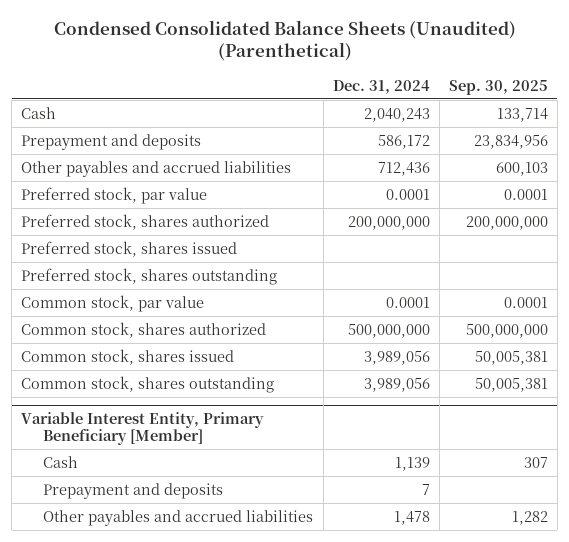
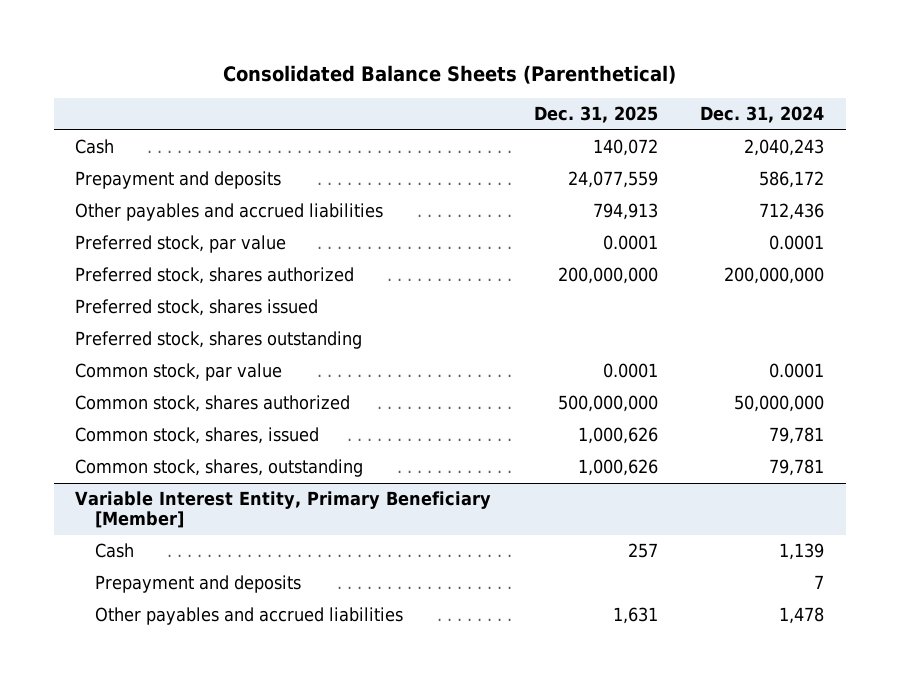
[53,19,516,62] Condensed Consolidated Balance Sheets (Unaudited) (Parenthetical) -> [222,64,676,84] Consolidated Balance Sheets (Parenthetical)
[448,79,548,95] Sep. 30, 2025 -> none
none -> [533,106,658,124] Dec. 31, 2025
[347,323,430,338] 500,000,000 -> [734,395,825,413] 50,000,000
[21,348,235,365] Common stock, shares issued -> [75,427,320,445] Common stock, shares, issued
[363,350,430,365] 3,989,056 -> [769,427,825,445] 79,781
[21,375,275,393] Common stock, shares outstanding -> [75,459,364,478] Common stock, shares, outstanding
[363,377,430,392] 3,989,056 -> [769,459,825,477] 79,781

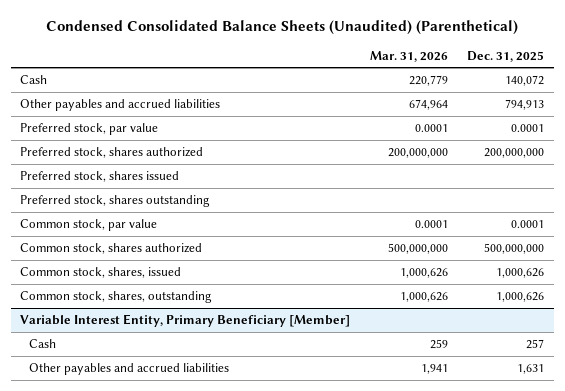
[222,64,676,84] Consolidated Balance Sheets (Parenthetical) -> [46,19,519,35] Condensed Consolidated Balance Sheets (Unaudited) (Parenthetical)
[700,106,825,124] Dec. 31, 2024 -> none
none -> [369,50,448,62] Mar. 31, 2026
[75,171,282,190] Prepayment and deposits -> none
[95,575,302,594] Prepayment and deposits -> none

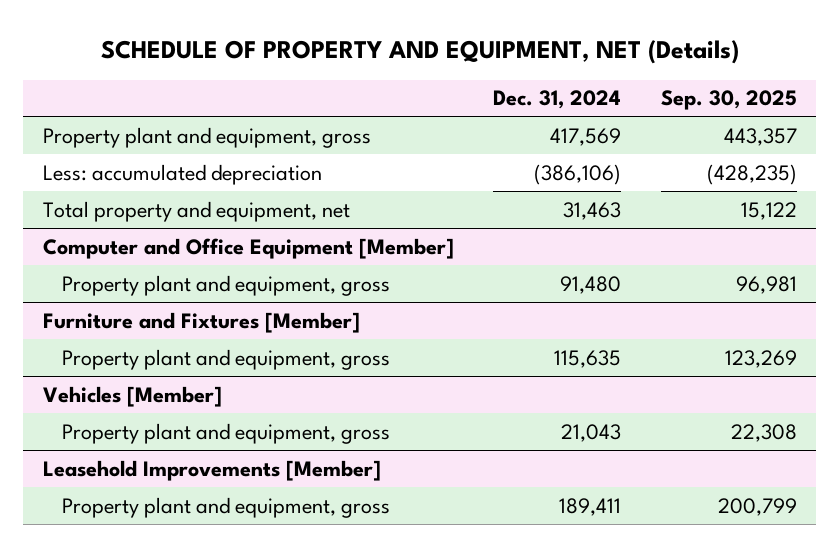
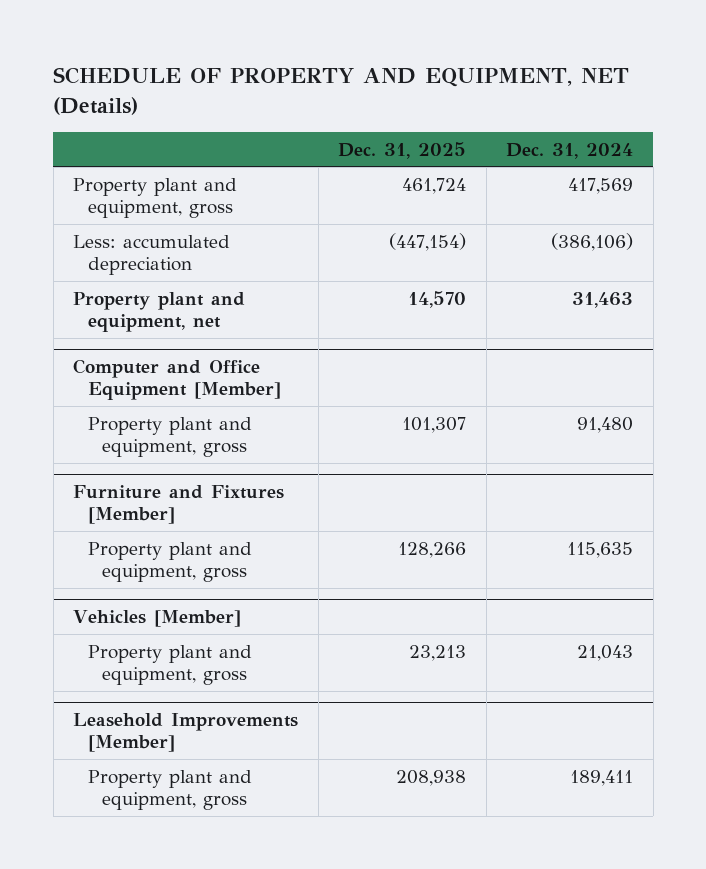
[660,90,797,111] Sep. 30, 2025 -> none
none -> [338,141,467,159] Dec. 31, 2025
[42,200,350,222] Total property and equipment, net -> [73,291,246,333] Property plant and equipment, net

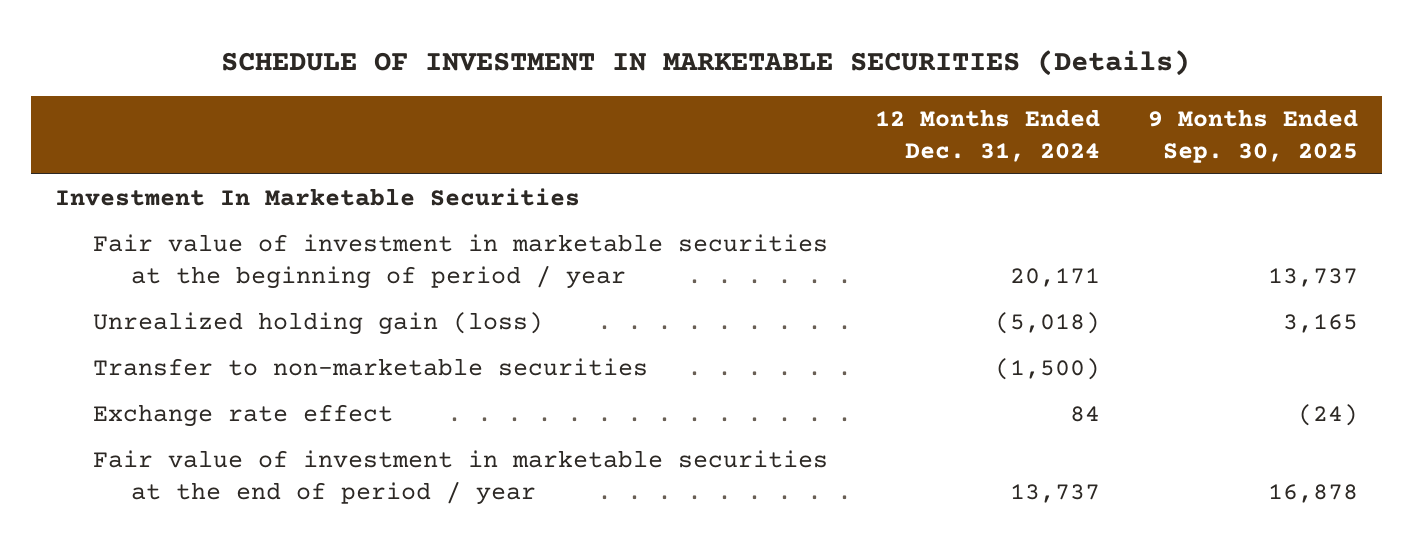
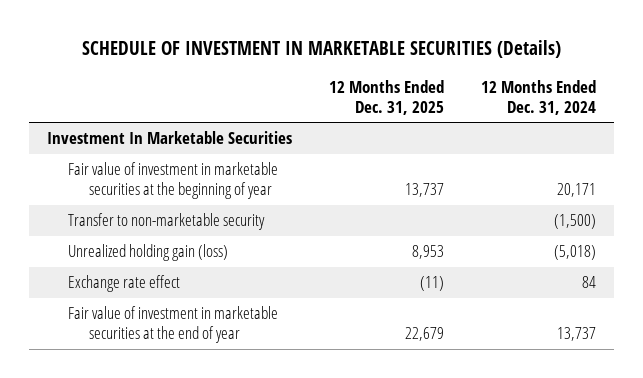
[1147,109,1358,163] 9 Months Ended Sep. 30, 2025 -> none
none -> [329,79,445,115] 12 Months Ended Dec. 31, 2025
[92,234,828,290] Fair value of investment in marketable securities at the beginning of period / year -> [68,162,279,200] Fair value of investment in marketable securities at the beginning of year
none -> [68,213,266,231] Transfer to non-marketable security
[92,358,648,377] Transfer to non-marketable securities -> none
[92,450,828,506] Fair value of investment in marketable securities at the end of period / year -> [68,306,279,344] Fair value of investment in marketable securities at the end of year

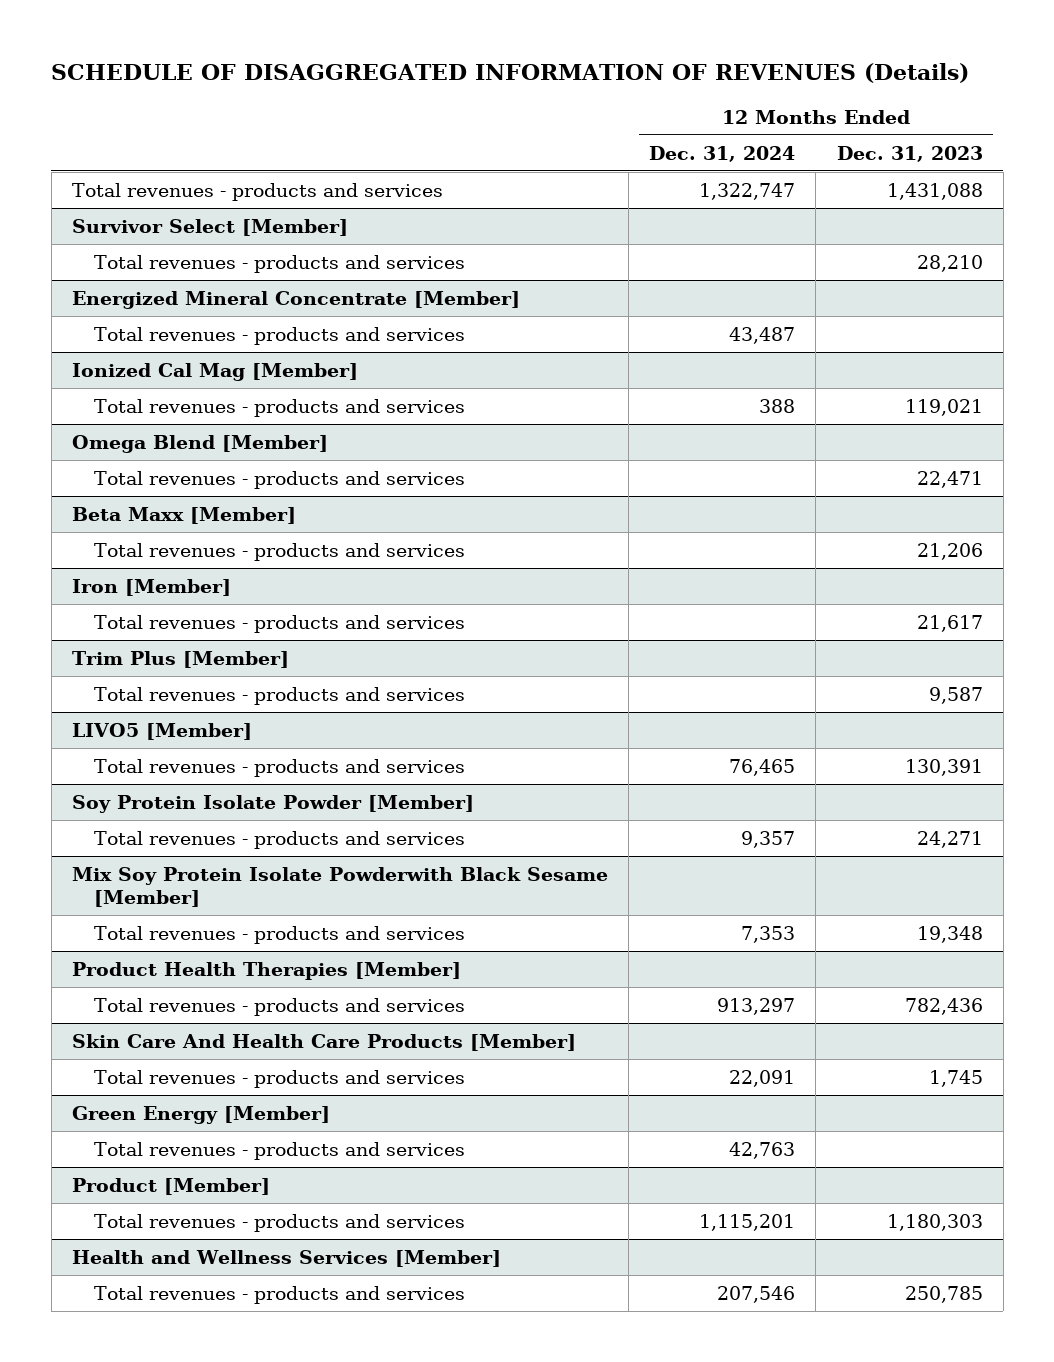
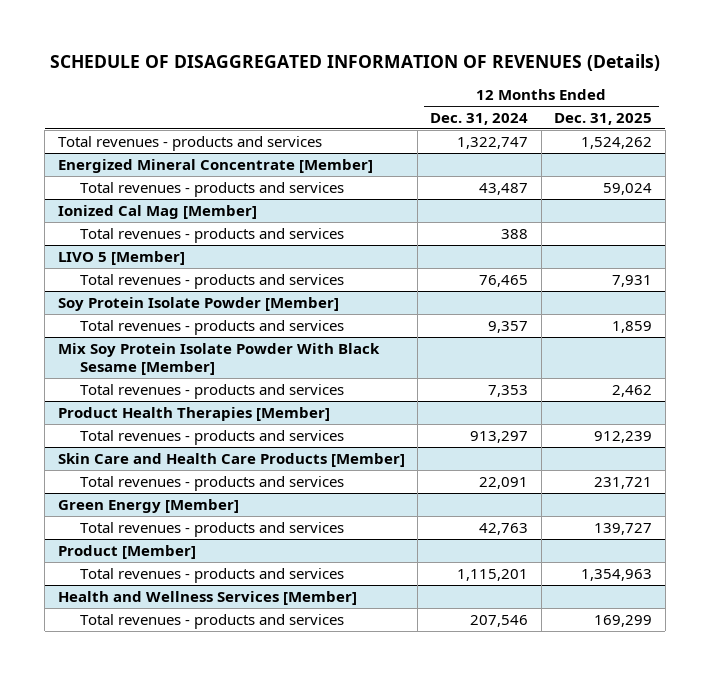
[836,145,983,162] Dec. 31, 2023 -> none
none -> [554,112,653,125] Dec. 31, 2025
[71,218,348,236] Survivor Select [Member] -> none
[94,254,466,273] Total revenues - products and services -> none
[71,434,328,453] Omega Blend [Member] -> none
[94,470,466,489] Total revenues - products and services -> none
[71,506,296,524] Beta Maxx [Member] -> none
[94,542,466,561] Total revenues - products and services -> none
[71,578,231,596] Iron [Member] -> none
[94,614,466,633] Total revenues - products and services -> none
[71,650,289,668] Trim Plus [Member] -> none
[94,686,466,705] Total revenues - products and services -> none
[71,722,252,740] LIVO5 [Member] -> [57,250,185,265] LIVO 5 [Member]
[71,866,608,907] Mix Soy Protein Isolate Powderwith Black Sesame [Member] -> [57,342,380,376] Mix Soy Protein Isolate Powder With Black Sesame [Member]
[71,1033,576,1051] Skin Care And Health Care Products [Member] -> [57,452,405,467] Skin Care and Health Care Products [Member]

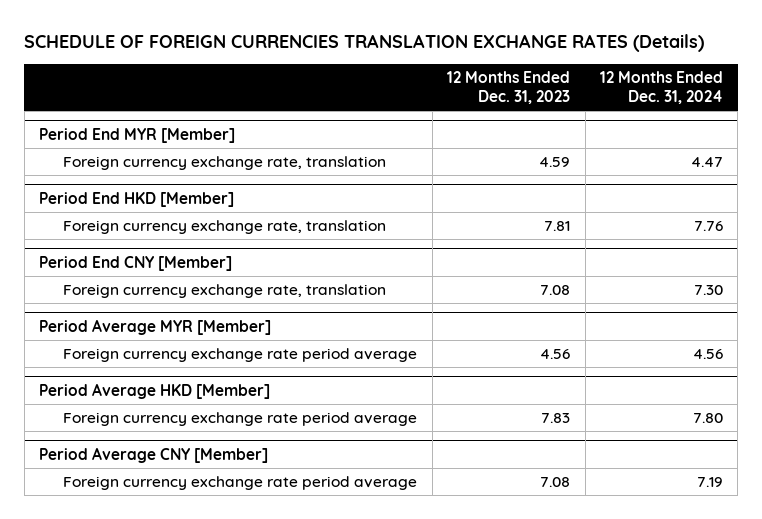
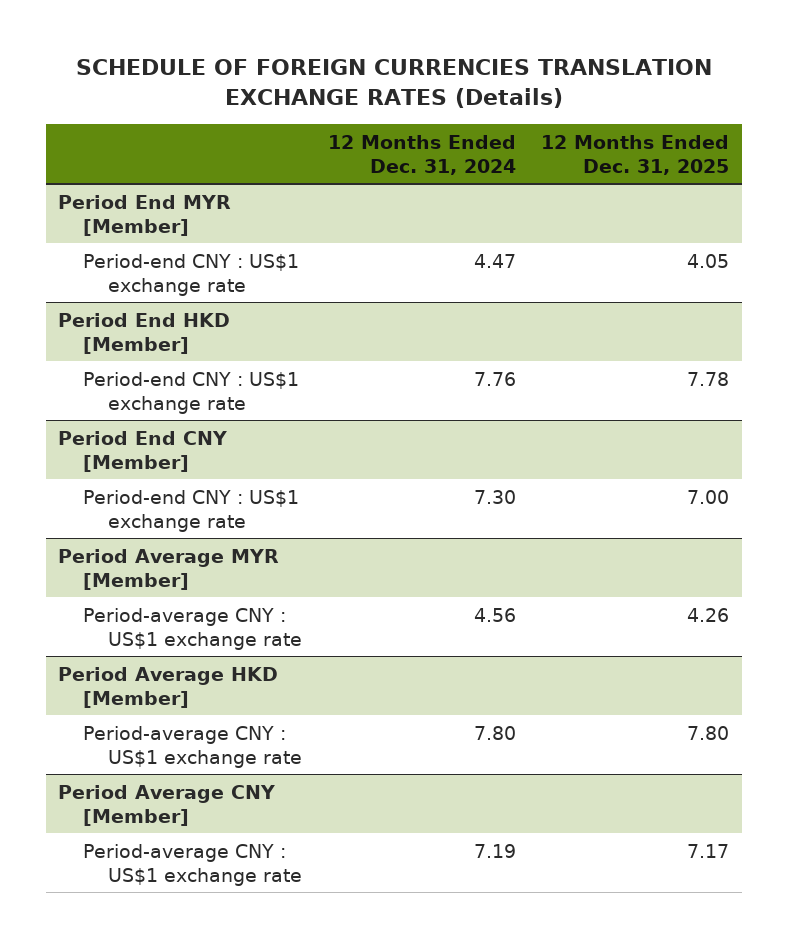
[447,70,571,105] 12 Months Ended Dec. 31, 2023 -> none
none -> [541,134,730,175] 12 Months Ended Dec. 31, 2025
[63,156,387,171] Foreign currency exchange rate, translation -> [83,253,300,296] Period-end CNY : US$1 exchange rate
[63,220,387,235] Foreign currency exchange rate, translation -> [83,371,300,414] Period-end CNY : US$1 exchange rate
[63,284,387,299] Foreign currency exchange rate, translation -> [83,489,300,532] Period-end CNY : US$1 exchange rate
[63,348,418,363] Foreign currency exchange rate period average -> [83,607,302,650] Period-average CNY : US$1 exchange rate
[63,412,418,427] Foreign currency exchange rate period average -> [83,725,302,768] Period-average CNY : US$1 exchange rate
[63,476,418,491] Foreign currency exchange rate period average -> [83,843,302,886] Period-average CNY : US$1 exchange rate

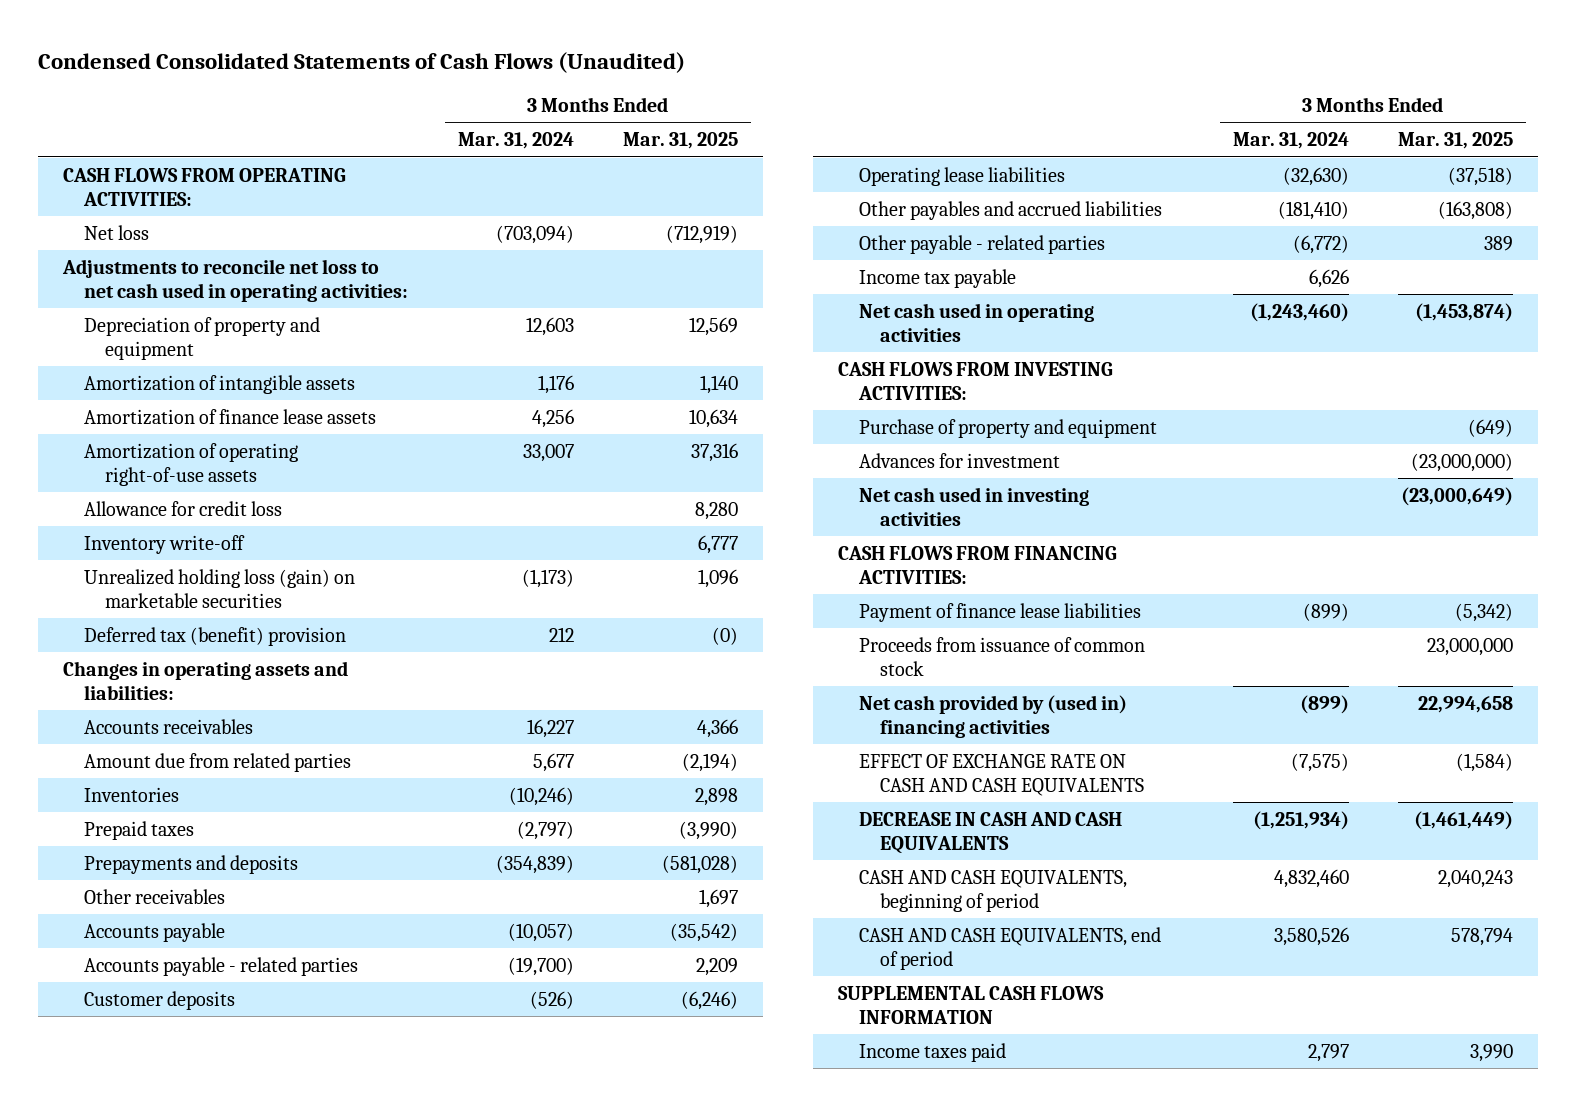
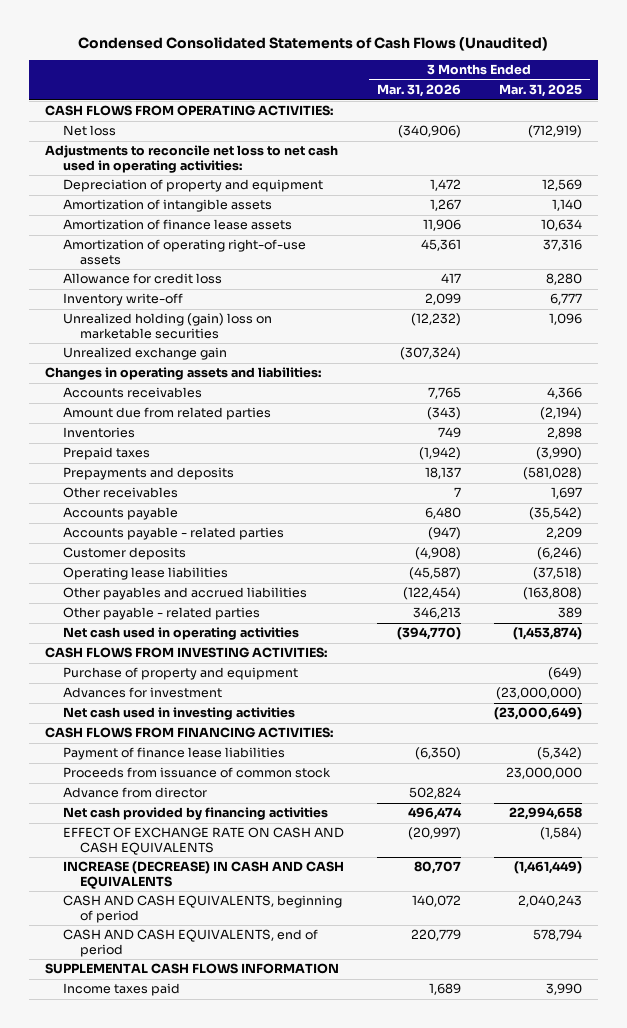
[457,132,574,150] Mar. 31, 2024 -> none
none -> [376,84,461,98] Mar. 31, 2026
[83,626,346,646] Deferred tax (benefit) provision -> none
[83,568,355,608] Unrealized holding loss (gain) on marketable securities -> [62,313,272,339] Unrealized holding (gain) loss on marketable securities
none -> [62,347,227,361] Unrealized exchange gain
[859,268,1017,288] Income tax payable -> none
none -> [62,787,207,799] Advance from director
[859,694,1128,738] Net cash provided by (used in) financing activities -> [62,807,328,821] Net cash provided by financing activities
[859,811,1123,854] DECREASE IN CASH AND CASH EQUIVALENTS -> [62,861,344,889] INCREASE (DECREASE) IN CASH AND CASH EQUIVALENTS

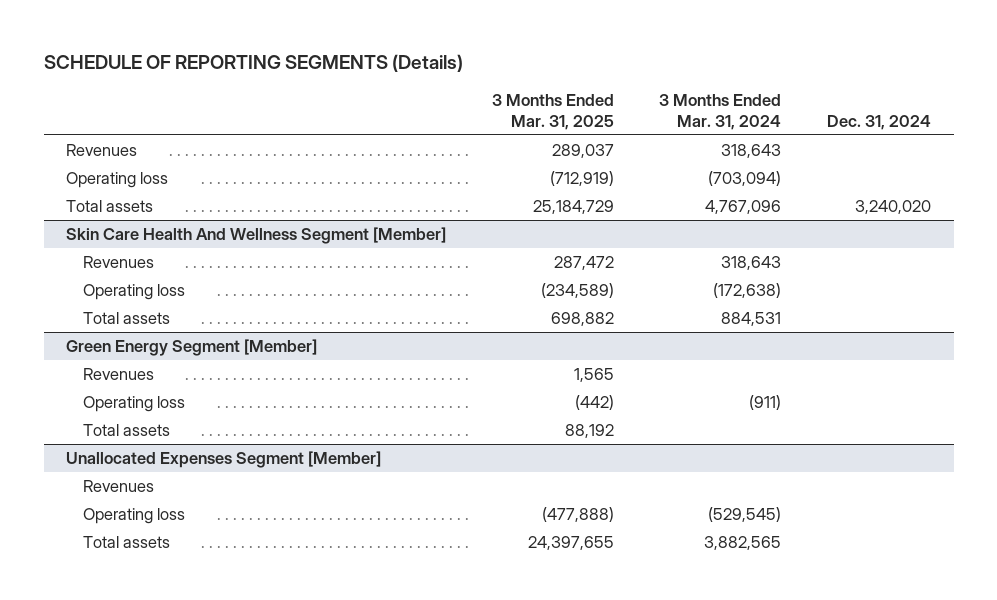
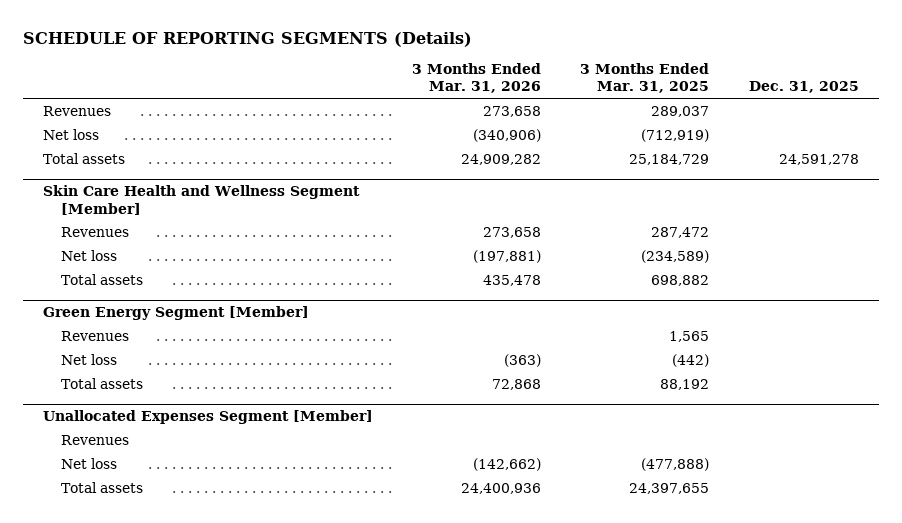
[659,94,782,130] 3 Months Ended Mar. 31, 2024 -> none
[826,114,931,130] Dec. 31, 2024 -> none
none -> [412,63,542,94] 3 Months Ended Mar. 31, 2026
none -> [748,81,859,94] Dec. 31, 2025
[66,172,169,189] Operating loss -> [42,128,99,140] Net loss
[66,227,447,245] Skin Care Health And Wellness Segment [Member] -> [42,185,360,215] Skin Care Health and Wellness Segment [Member]
[82,284,185,301] Operating loss -> [60,249,117,261] Net loss
[82,396,185,413] Operating loss -> [60,353,117,365] Net loss
[82,508,185,525] Operating loss -> [60,457,117,469] Net loss

